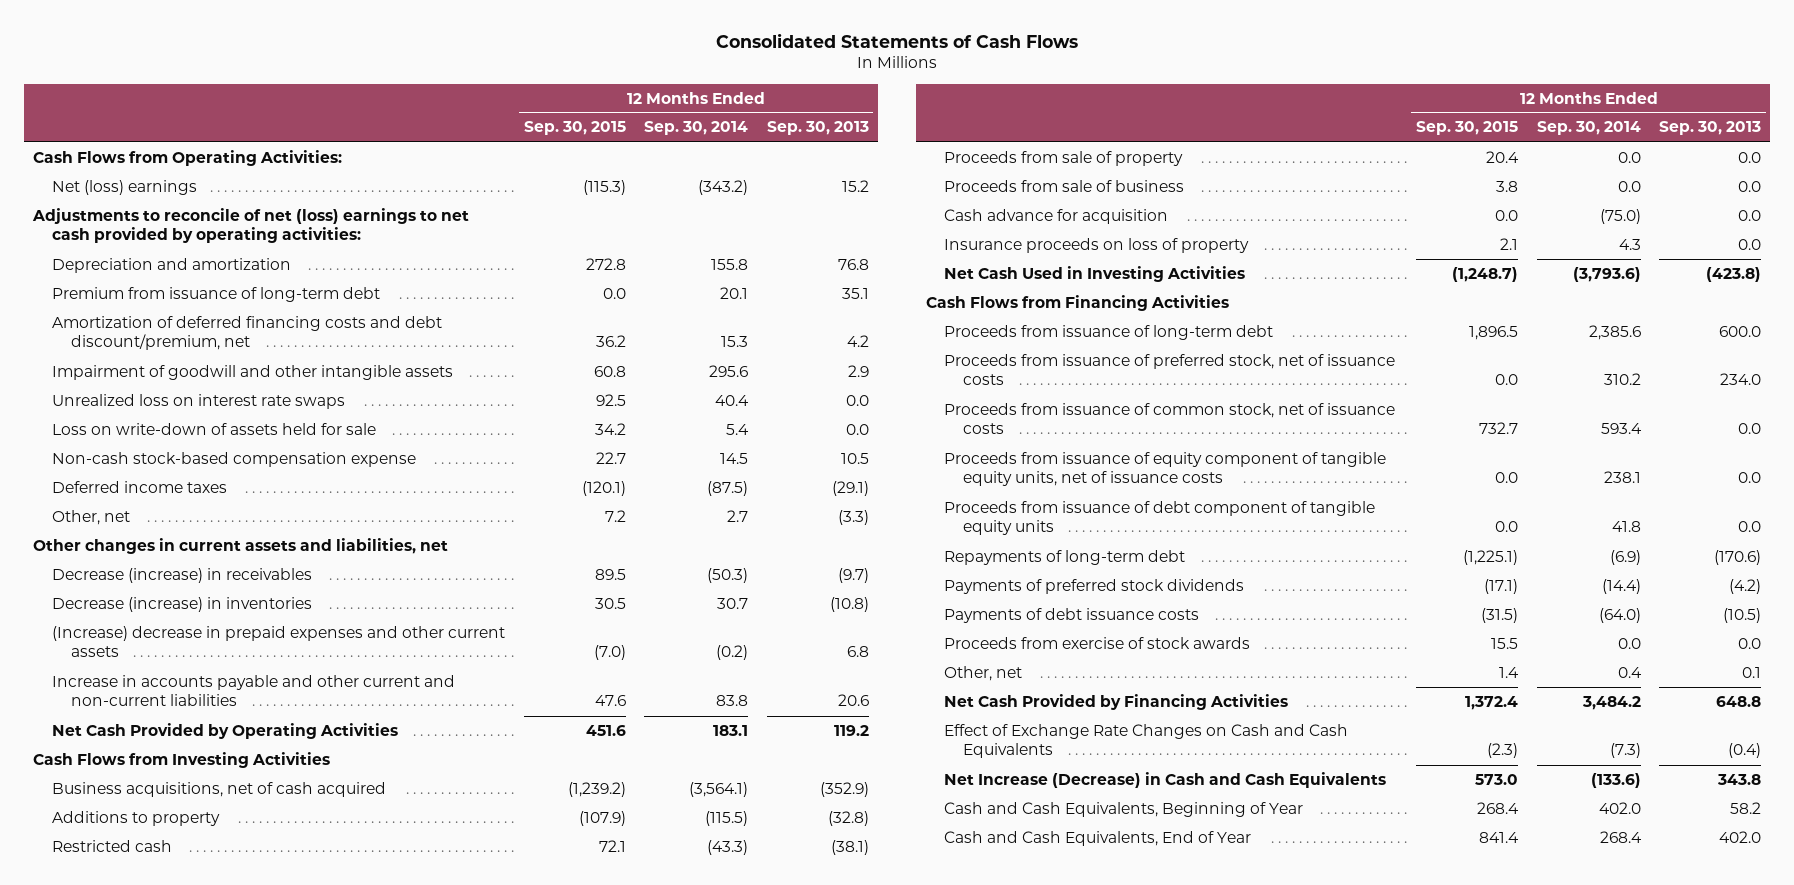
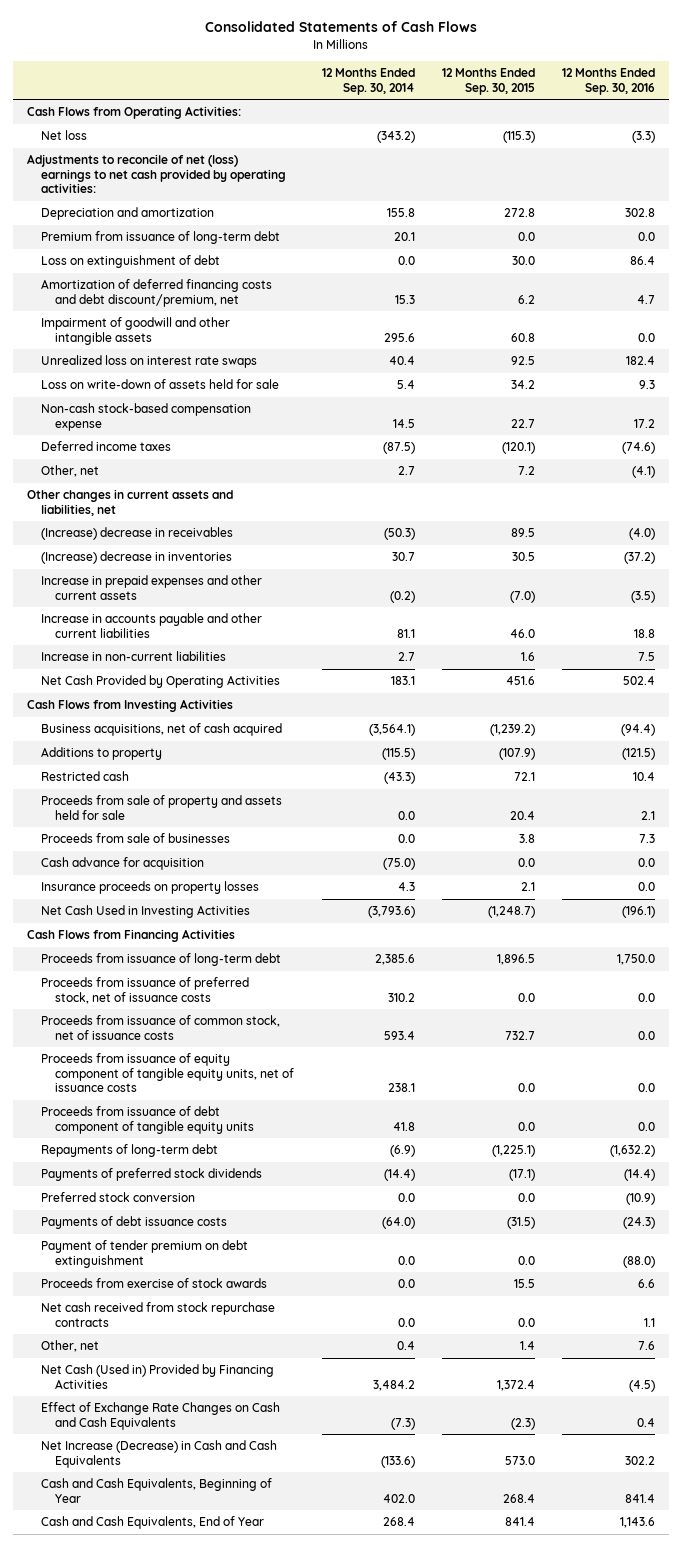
[766,121,869,136] Sep. 30, 2013 -> none
none -> [562,68,656,95] 12 Months Ended Sep. 30, 2016
[51,179,197,195] Net (loss) earnings -> [41,130,88,141] Net loss
none -> [41,255,221,269] Loss on extinguishment of debt
[595,335,626,348] 36.2 -> [518,294,536,304] 6.2
[51,567,312,583] Decrease (increase) in receivables -> [41,527,234,541] (Increase) decrease in receivables
[51,596,312,612] Decrease (increase) in inventories -> [41,551,233,565] (Increase) decrease in inventories
[51,625,505,658] (Increase) decrease in prepaid expenses and other current assets -> [41,575,263,600] Increase in prepaid expenses and other current assets
[51,674,455,707] Increase in accounts payable and other current and non-current liabilities -> [41,613,263,638] Increase in accounts payable and other current liabilities
[594,695,626,707] 47.6 -> [510,628,536,638] 46.0
[716,695,749,707] 83.8 -> [396,628,415,638] 81.1
none -> [41,651,227,662] Increase in non-current liabilities
[944,150,1184,166] Proceeds from sale of property -> [41,795,283,820] Proceeds from sale of property and assets held for sale
[944,179,1185,192] Proceeds from sale of business -> [41,833,231,844] Proceeds from sale of businesses
[944,237,1250,253] Insurance proceeds on loss of property -> [41,881,260,895] Insurance proceeds on property losses
none -> [41,1192,196,1203] Preferred stock conversion
none -> [41,1240,249,1268] Payment of tender premium on debt extinguishment
none -> [41,1302,276,1327] Net cash received from stock repurchase contracts
[944,693,1289,710] Net Cash Provided by Financing Activities -> [41,1364,275,1389] Net Cash (Used in) Provided by Financing Activities

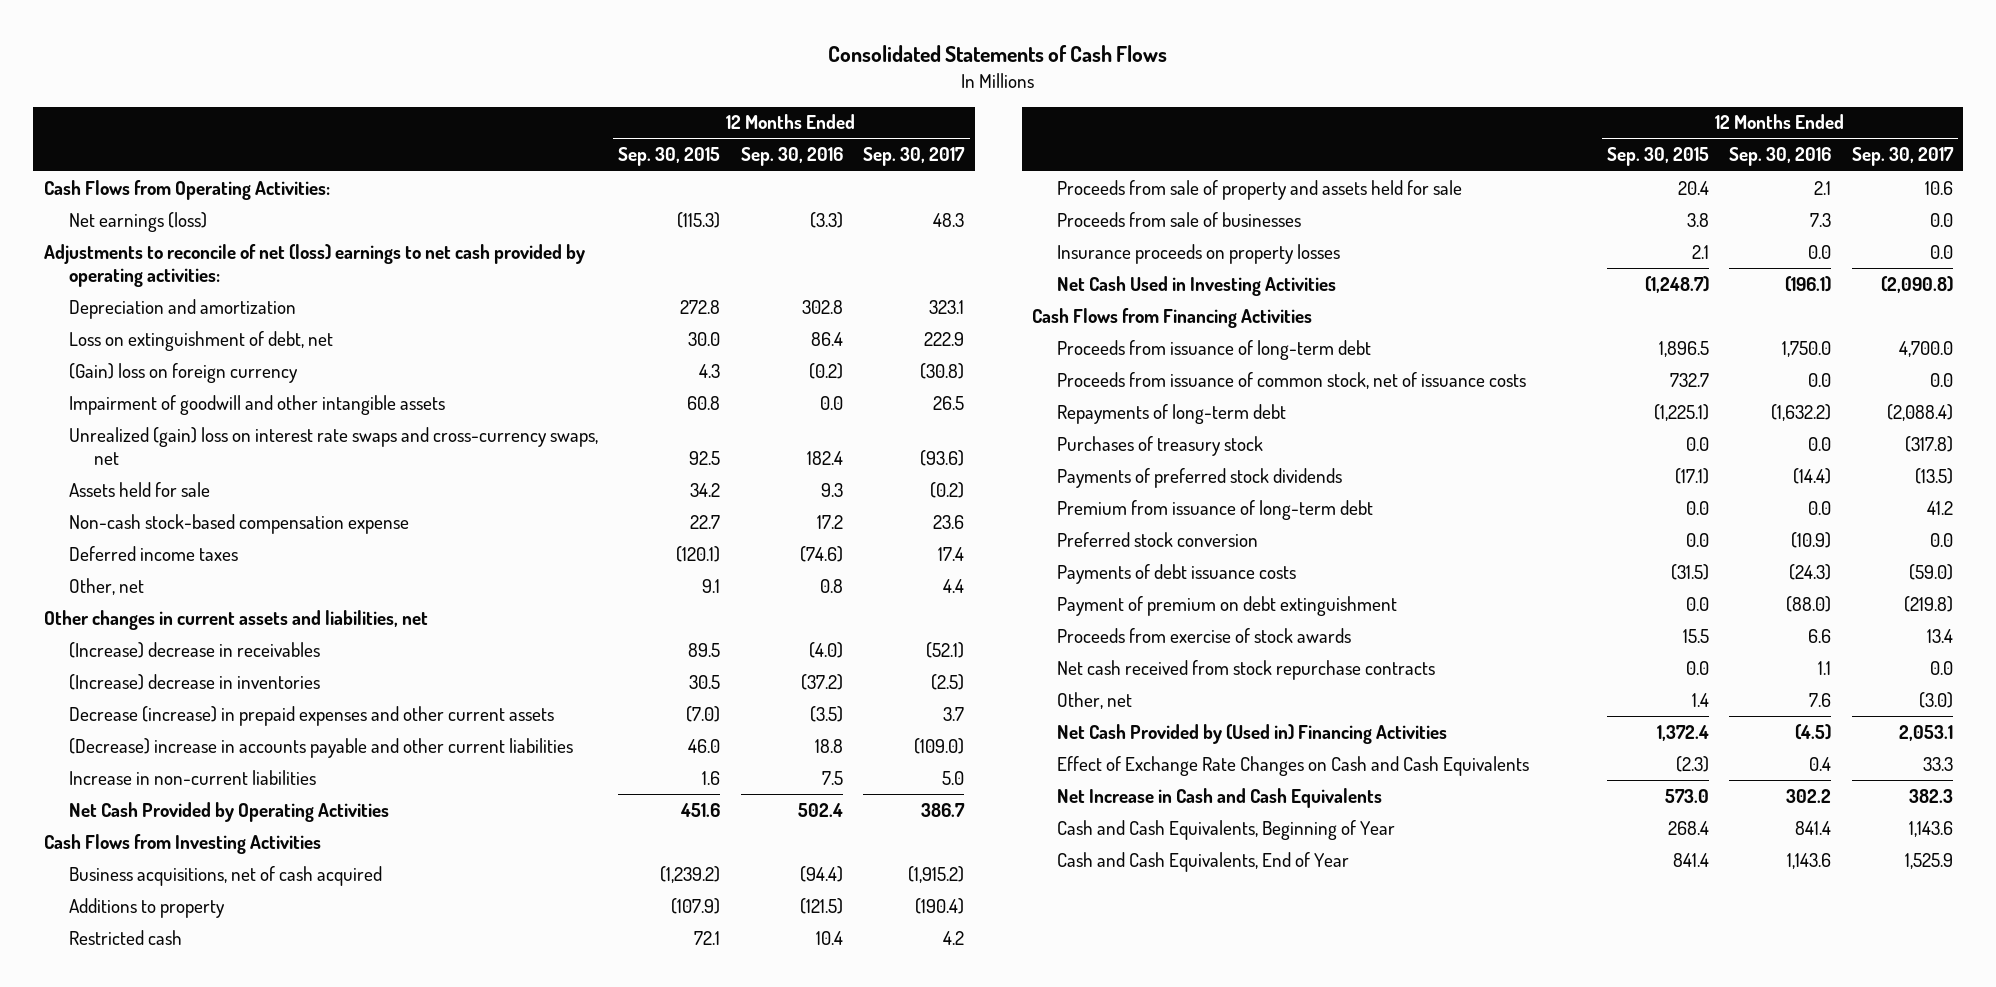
[321,68,415,95] 12 Months Ended Sep. 30, 2014 -> none
none -> [863,147,966,167] Sep. 30, 2017
[41,130,88,141] Net loss -> [68,211,207,232] Net earnings (loss)
[41,279,273,307] Amortization of deferred financing costs and debt discount/premium, net -> none
[41,255,221,269] Loss on extinguishment of debt -> [68,330,333,351] Loss on extinguishment of debt, net
none -> [68,362,298,383] (Gain) loss on foreign currency
[41,355,258,369] Unrealized loss on interest rate swaps -> [68,426,598,465] Unrealized (gain) loss on interest rate swaps and cross-currency swaps, net
[41,379,280,390] Loss on write-down of assets held for sale -> [68,481,210,497] Assets held for sale
[518,466,536,476] 7.2 -> [702,578,721,593] 9.1
[632,466,656,479] (4.1) -> [819,578,843,593] 0.8
[41,575,263,600] Increase in prepaid expenses and other current assets -> [68,705,554,726] Decrease (increase) in prepaid expenses and other current assets
[41,613,263,638] Increase in accounts payable and other current liabilities -> [68,737,573,758] (Decrease) increase in accounts payable and other current liabilities
[41,857,205,871] Cash advance for acquisition -> none
[41,977,250,1004] Proceeds from issuance of preferred stock, net of issuance costs -> none
[41,1053,295,1093] Proceeds from issuance of equity component of tangible equity units, net of issuance costs -> none
[41,1106,255,1134] Proceeds from issuance of debt component of tangible equity units -> none
none -> [1057,435,1264,456] Purchases of treasury stock
[41,231,281,245] Premium from issuance of long-term debt -> [1057,499,1374,520] Premium from issuance of long-term debt
[41,1240,249,1268] Payment of tender premium on debt extinguishment -> [1057,595,1398,616] Payment of premium on debt extinguishment
[41,1364,275,1389] Net Cash (Used in) Provided by Financing Activities -> [1057,723,1448,744] Net Cash Provided by (Used in) Financing Activities
[41,1440,278,1468] Net Increase (Decrease) in Cash and Cash Equivalents -> [1057,787,1383,808] Net Increase in Cash and Cash Equivalents

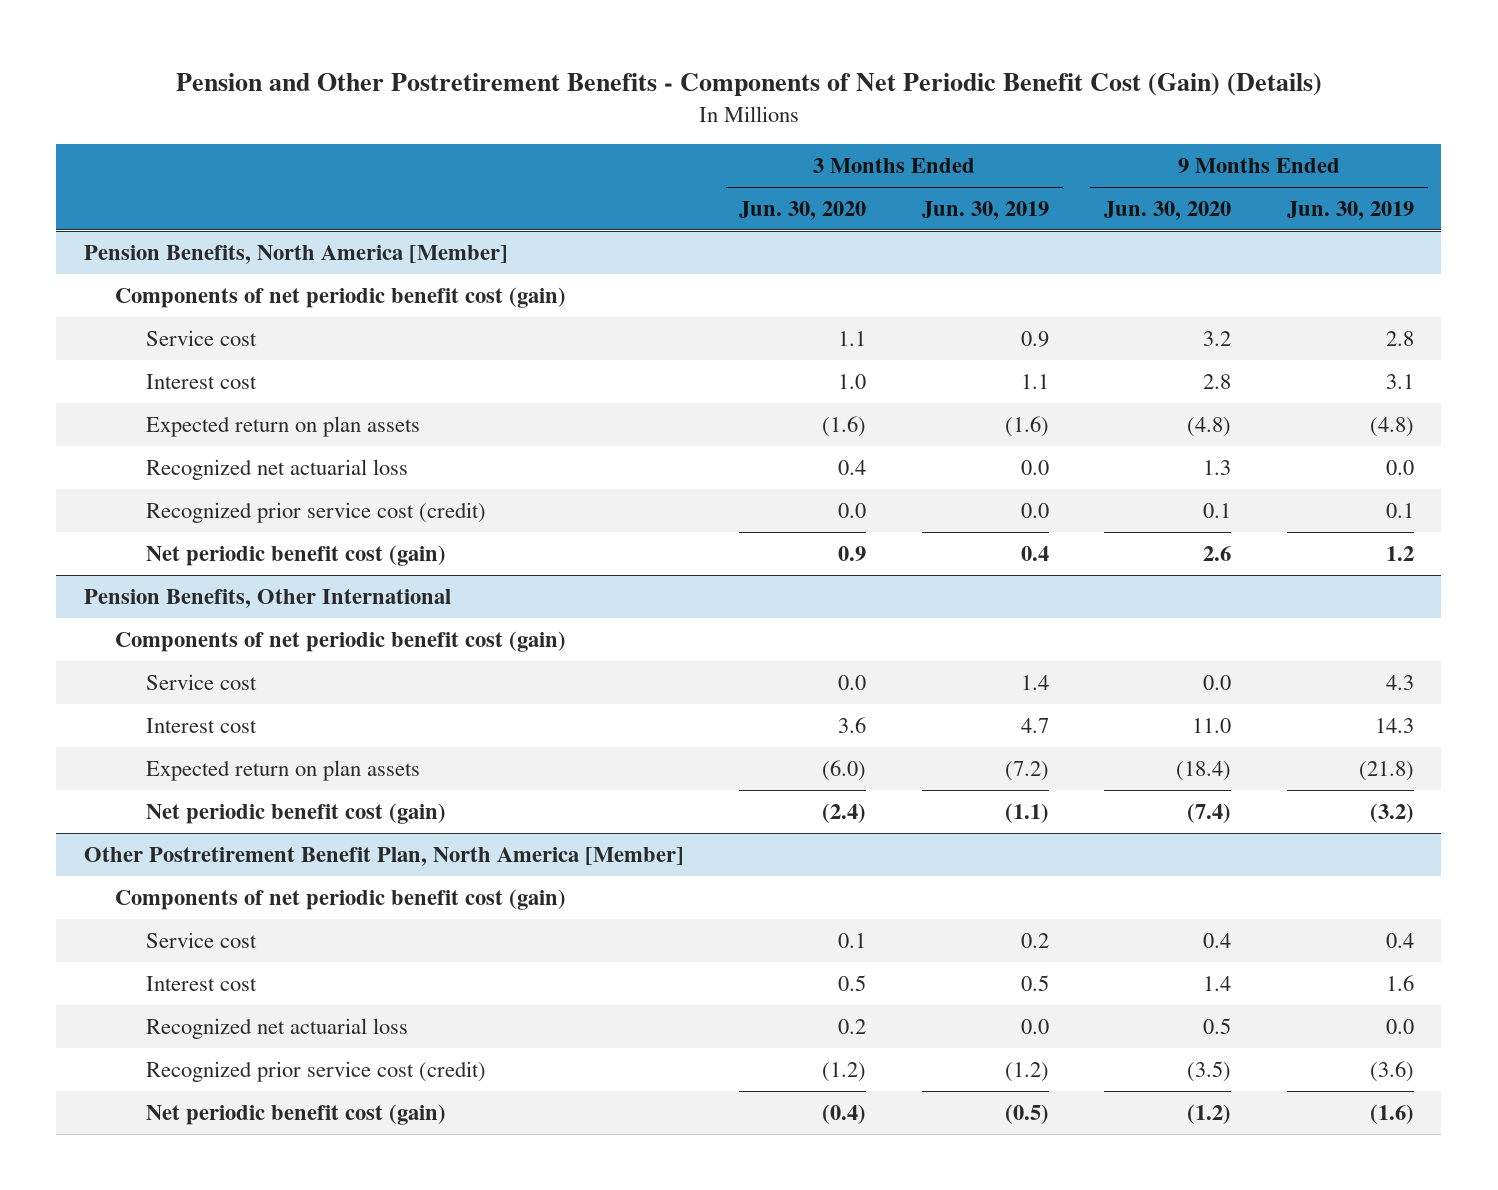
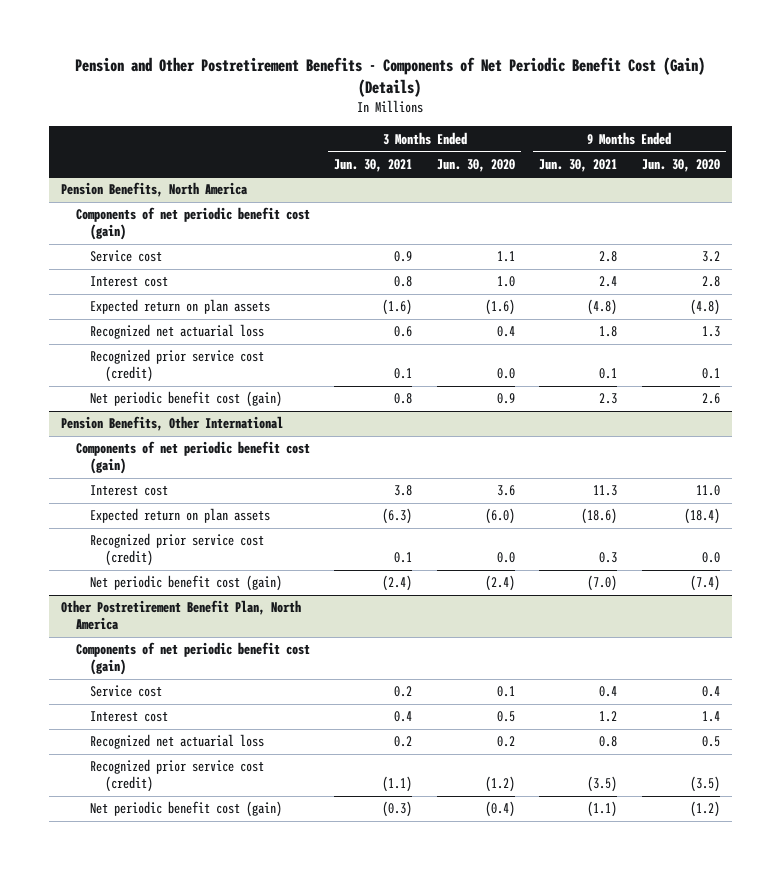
[921,200,1049,220] Jun. 30, 2019 -> none
[1286,200,1414,220] Jun. 30, 2019 -> none
none -> [334,158,413,172] Jun. 30, 2021
none -> [539,158,618,172] Jun. 30, 2021
[84,244,509,264] Pension Benefits, North America [Member] -> [61,182,249,198] Pension Benefits, North America
[145,673,257,690] Service cost -> none
none -> [90,533,265,567] Recognized prior service cost (credit)
[84,846,685,866] Other Postretirement Benefit Plan, North America [Member] -> [61,600,302,631] Other Postretirement Benefit Plan, North America

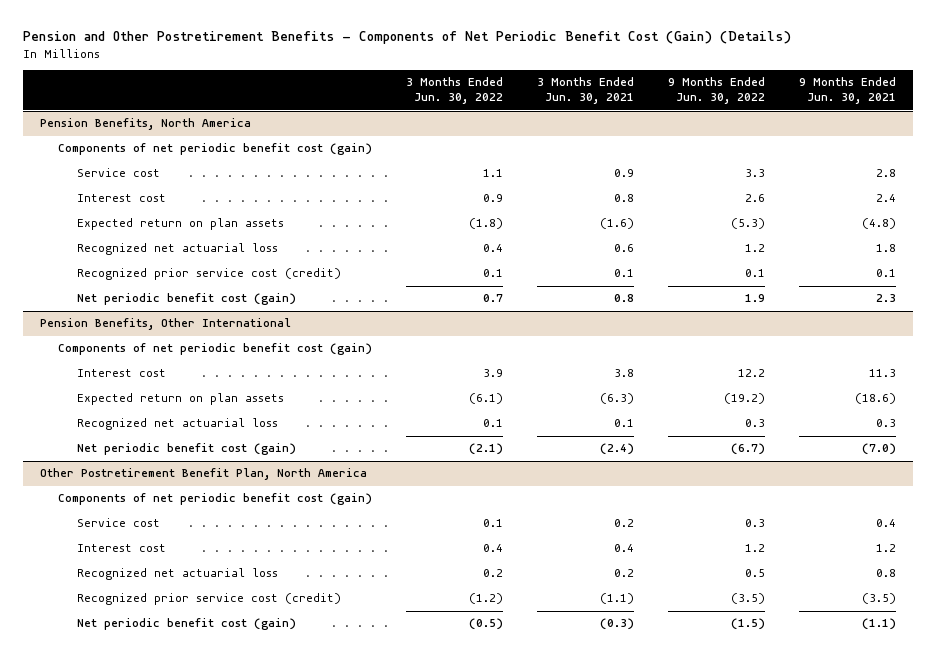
[436,158,515,172] Jun. 30, 2020 -> none
[641,158,720,172] Jun. 30, 2020 -> none
none -> [406,77,504,105] 3 Months Ended Jun. 30, 2022
none -> [668,77,766,105] 9 Months Ended Jun. 30, 2022
[90,533,265,567] Recognized prior service cost (credit) -> none
none -> [77,418,279,431] Recognized net actuarial loss

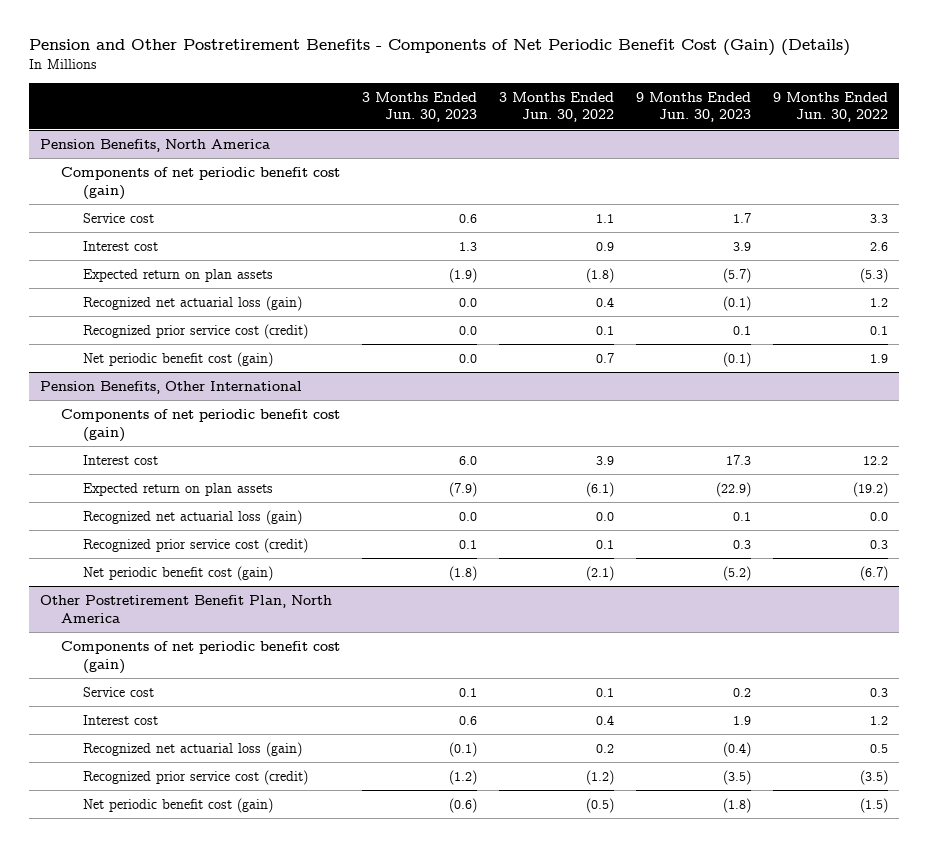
[537,77,635,105] 3 Months Ended Jun. 30, 2021 -> none
[799,77,897,105] 9 Months Ended Jun. 30, 2021 -> none
none -> [362,91,478,123] 3 Months Ended Jun. 30, 2023
none -> [636,91,752,123] 9 Months Ended Jun. 30, 2023
[77,243,279,256] Recognized net actuarial loss -> [82,295,302,311] Recognized net actuarial loss (gain)
[77,418,279,431] Recognized net actuarial loss -> [82,509,302,525] Recognized net actuarial loss (gain)
[483,419,504,428] 0.1 -> [596,511,615,521] 0.0
[745,419,766,428] 0.3 -> [870,511,889,521] 0.0
none -> [82,537,308,553] Recognized prior service cost (credit)
[77,568,279,581] Recognized net actuarial loss -> [82,741,302,757] Recognized net actuarial loss (gain)

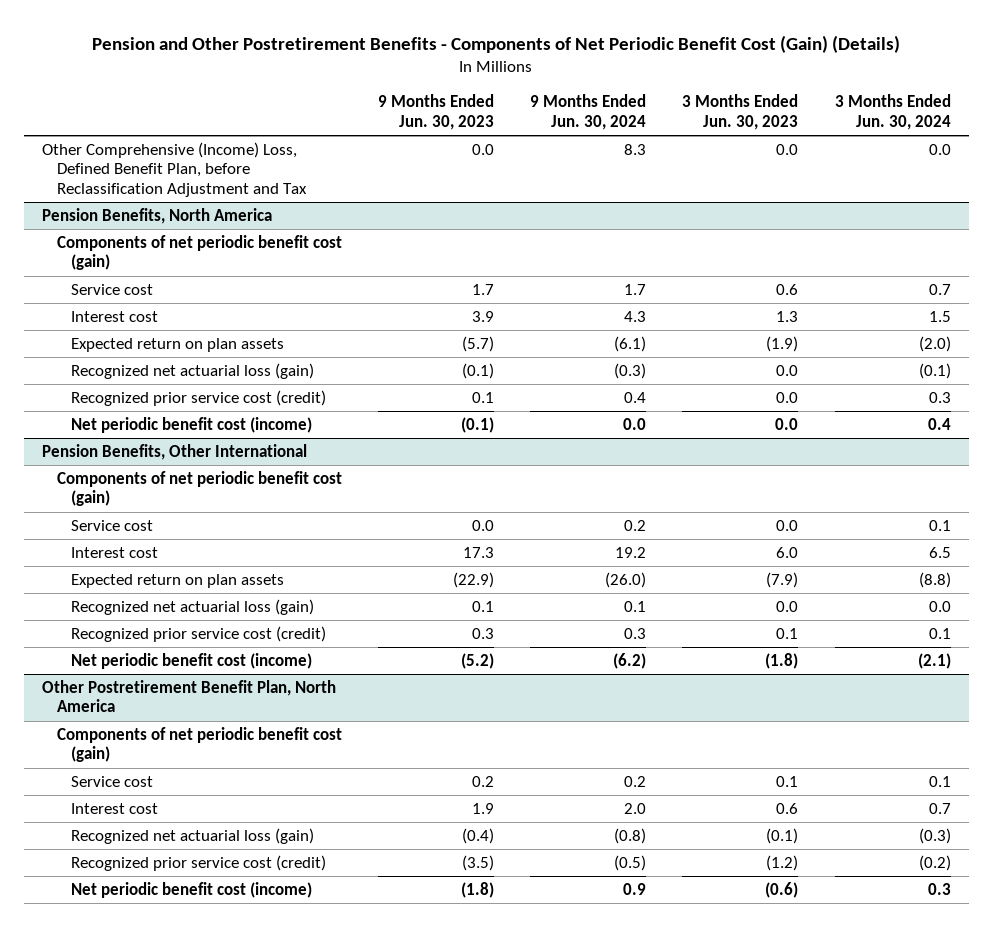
[499,91,615,123] 3 Months Ended Jun. 30, 2022 -> none
[773,91,889,123] 9 Months Ended Jun. 30, 2022 -> none
none -> [530,94,647,130] 9 Months Ended Jun. 30, 2024
none -> [834,94,951,130] 3 Months Ended Jun. 30, 2024
none -> [42,141,307,197] Other Comprehensive (Income) Loss, Defined Benefit Plan, before Reclassification Adjustment and Tax
[82,351,273,367] Net periodic benefit cost (gain) -> [71,416,313,433] Net periodic benefit cost (income)
none -> [71,519,154,531] Service cost
[82,565,273,581] Net periodic benefit cost (gain) -> [71,652,313,669] Net periodic benefit cost (income)
[82,797,273,813] Net periodic benefit cost (gain) -> [71,881,313,898] Net periodic benefit cost (income)

